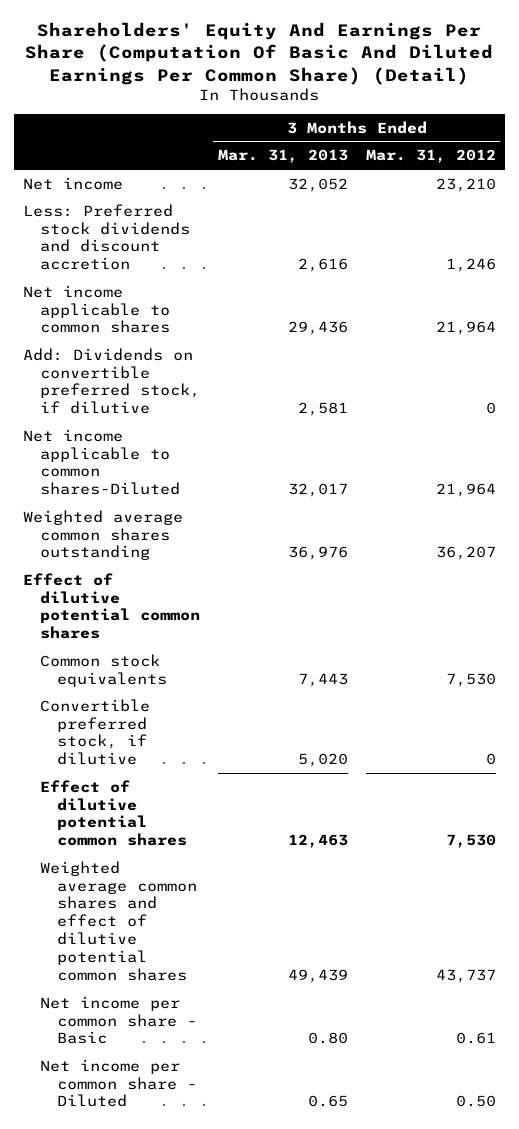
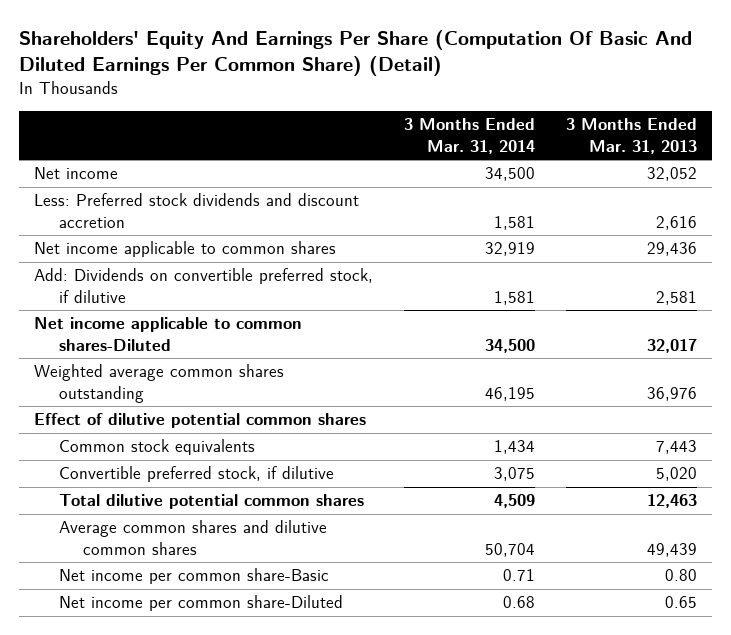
[365,149,496,164] Mar. 31, 2012 -> none
none -> [403,118,535,154] 3 Months Ended Mar. 31, 2014
[39,779,187,847] Effect of dilutive potential common shares -> [58,494,364,510] Total dilutive potential common shares
[39,860,197,981] Weighted average common shares and effect of dilutive potential common shares -> [58,520,327,555] Average common shares and dilutive common shares
[39,995,197,1045] Net income per common share - Basic -> [58,568,329,585] Net income per common share-Basic
[39,1058,197,1108] Net income per common share - Diluted -> [58,595,343,612] Net income per common share-Diluted

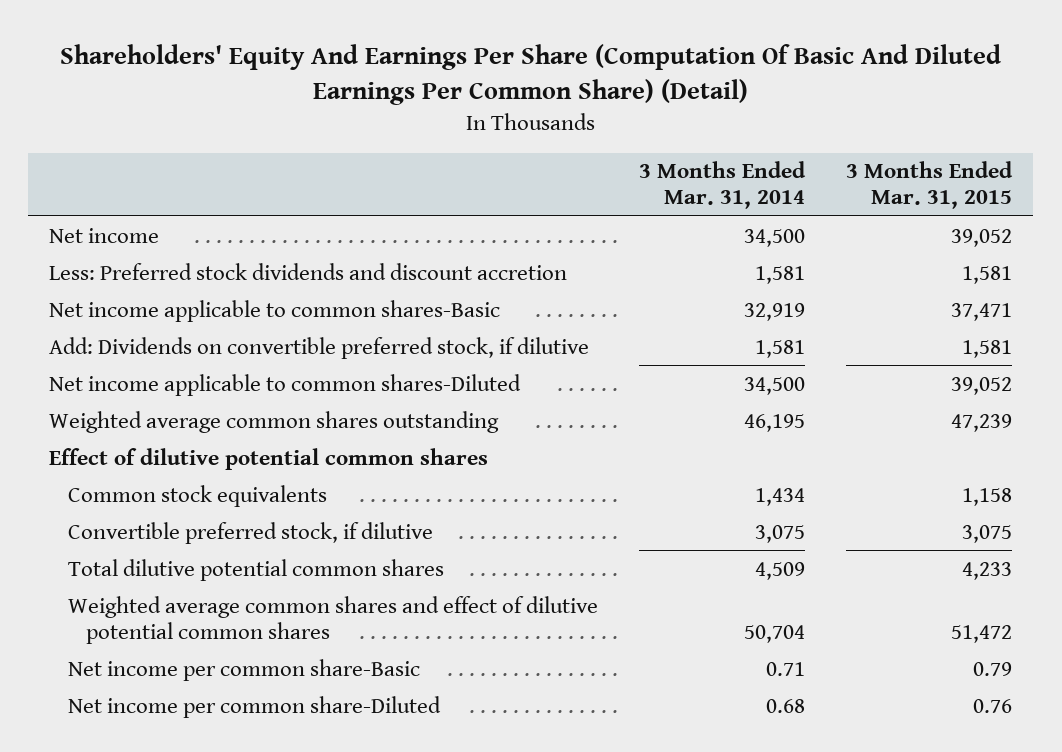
[565,118,697,154] 3 Months Ended Mar. 31, 2013 -> none
none -> [846,161,1014,210] 3 Months Ended Mar. 31, 2015
[34,241,337,258] Net income applicable to common shares -> [49,299,501,322] Net income applicable to common shares-Basic
[58,520,327,555] Average common shares and dilutive common shares -> [67,595,598,644] Weighted average common shares and effect of dilutive potential common shares

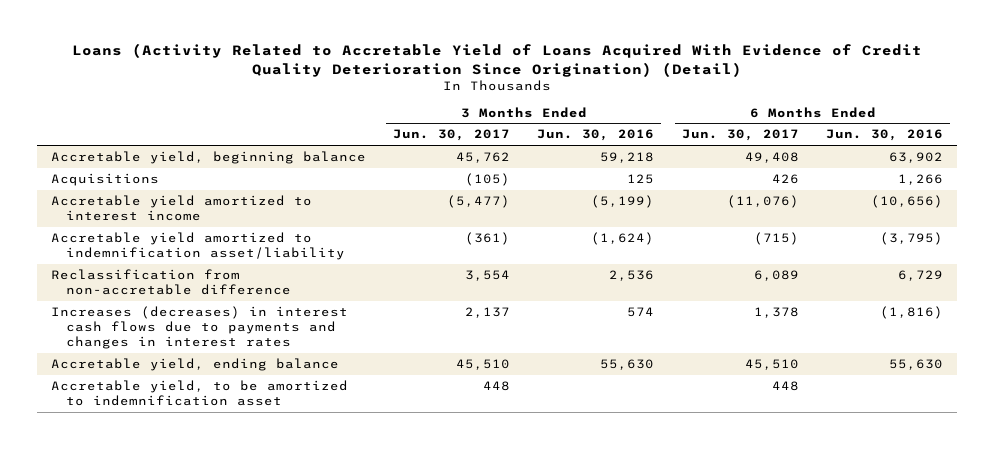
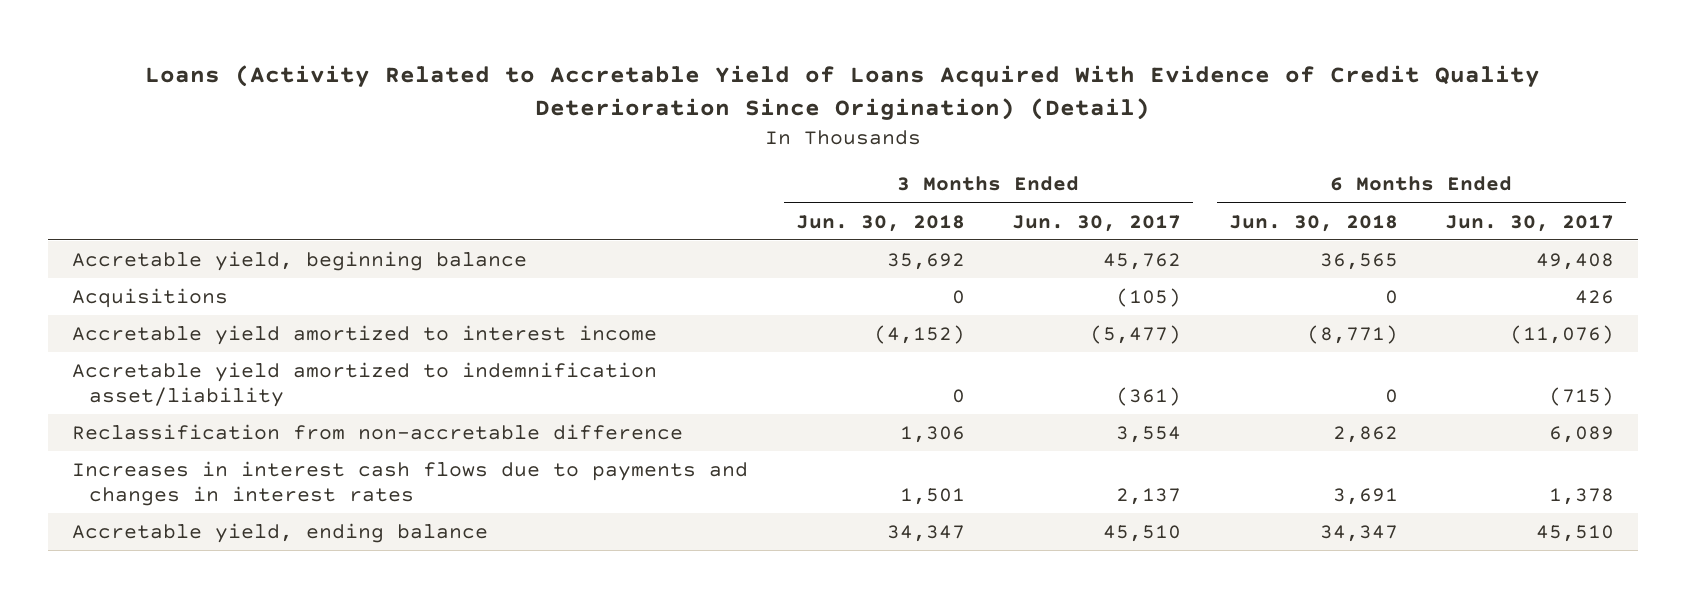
[537,129,655,142] Jun. 30, 2016 -> none
[826,129,944,142] Jun. 30, 2016 -> none
none -> [795,214,965,232] Jun. 30, 2018
none -> [1228,214,1398,232] Jun. 30, 2018
[50,306,348,349] Increases (decreases) in interest cash flows due to payments and changes in interest rates -> [72,460,749,506] Increases in interest cash flows due to payments and changes in interest rates
[50,380,348,406] Accretable yield, to be amortized to indemnification asset -> none

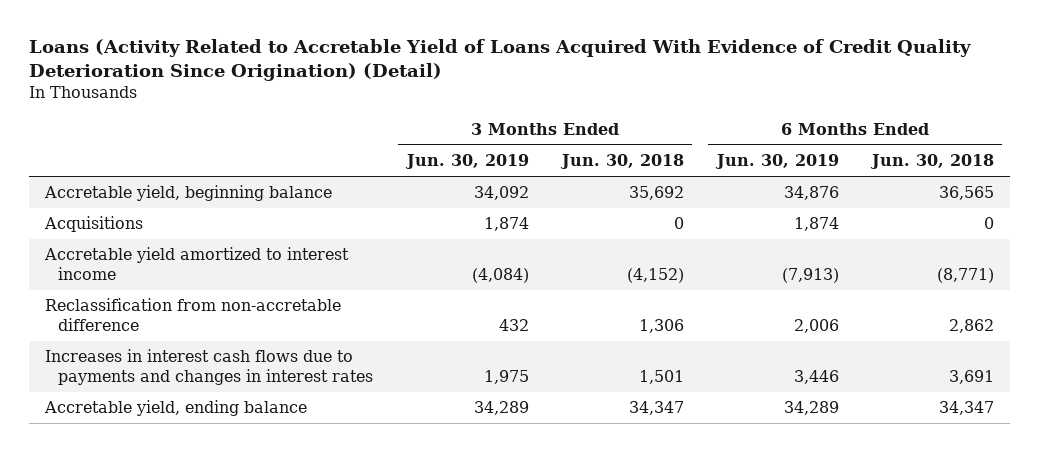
[1012,214,1182,232] Jun. 30, 2017 -> none
[1445,214,1615,232] Jun. 30, 2017 -> none
none -> [404,154,529,170] Jun. 30, 2019
none -> [714,154,839,170] Jun. 30, 2019
[72,361,658,407] Accretable yield amortized to indemnification asset/liability -> none

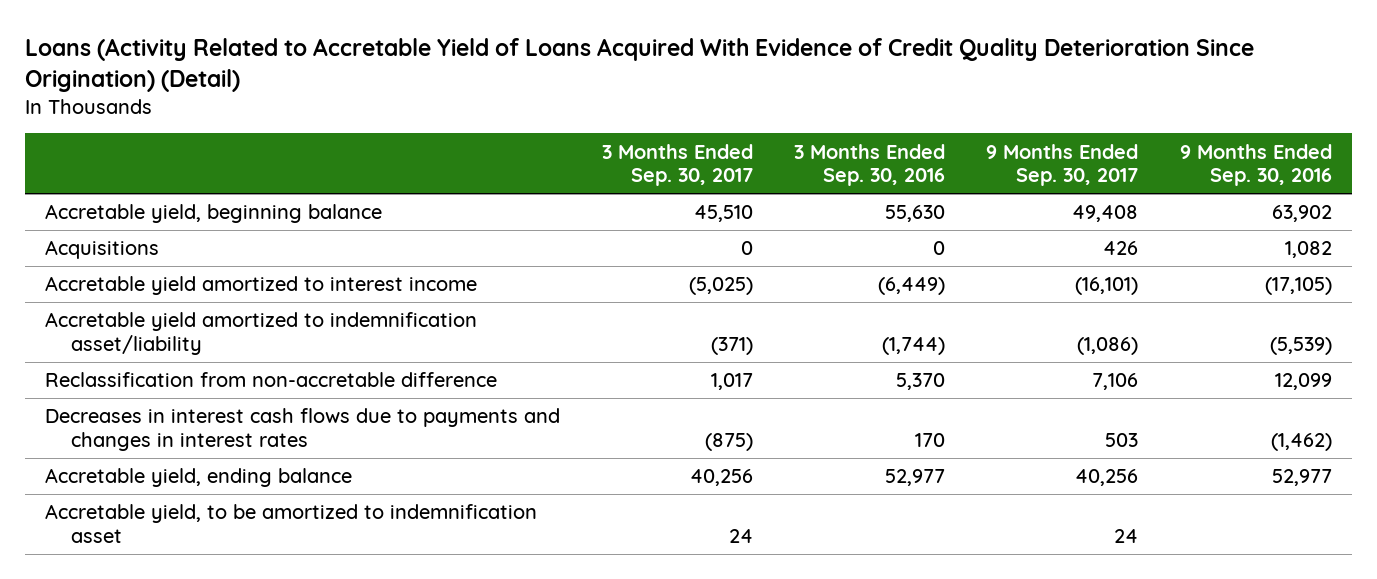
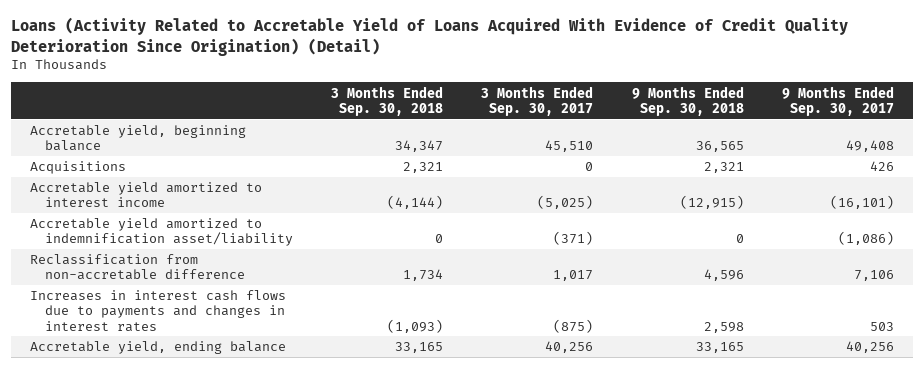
[794,143,946,187] 3 Months Ended Sep. 30, 2016 -> none
[1179,143,1332,187] 9 Months Ended Sep. 30, 2016 -> none
none -> [331,85,444,116] 3 Months Ended Sep. 30, 2018
none -> [631,85,744,116] 9 Months Ended Sep. 30, 2018
[45,408,561,451] Decreases in interest cash flows due to payments and changes in interest rates -> [30,290,287,332] Increases in interest cash flows due to payments and changes in interest rates
[45,504,538,543] Accretable yield, to be amortized to indemnification asset -> none

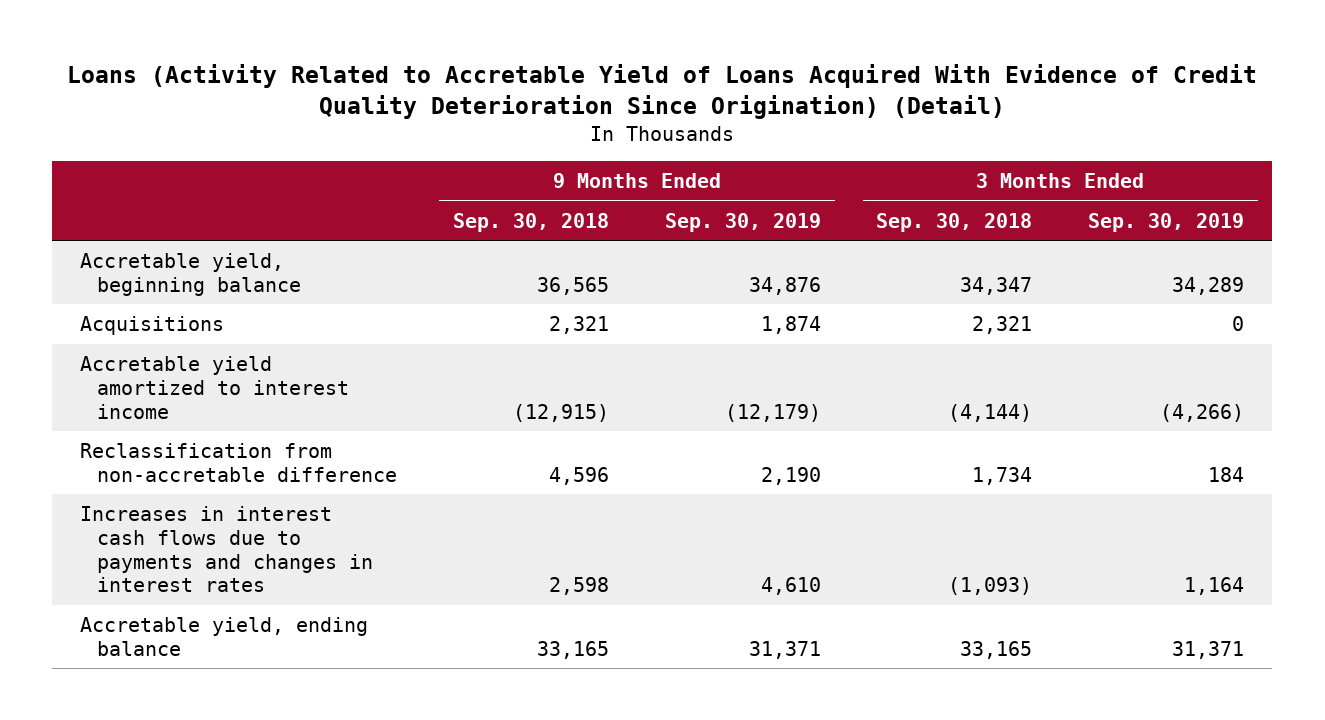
[481,85,594,116] 3 Months Ended Sep. 30, 2017 -> none
[781,85,894,116] 9 Months Ended Sep. 30, 2017 -> none
none -> [664,212,821,232] Sep. 30, 2019
none -> [1088,212,1245,232] Sep. 30, 2019
[30,218,294,247] Accretable yield amortized to indemnification asset/liability -> none

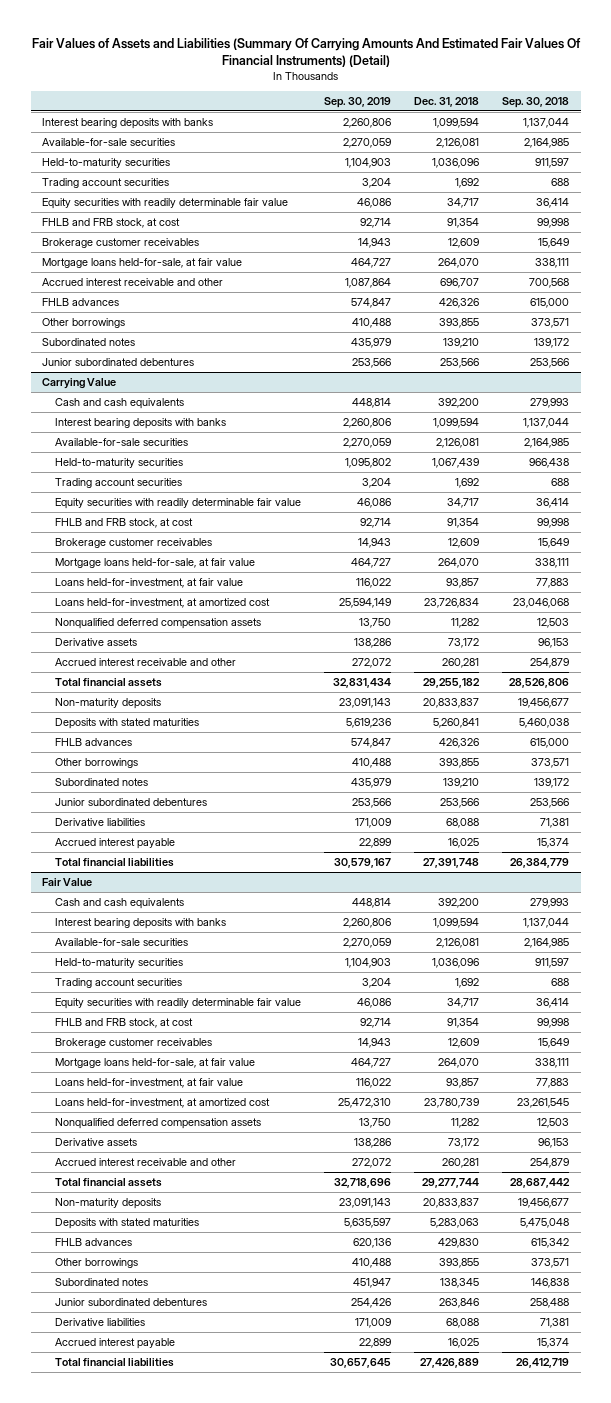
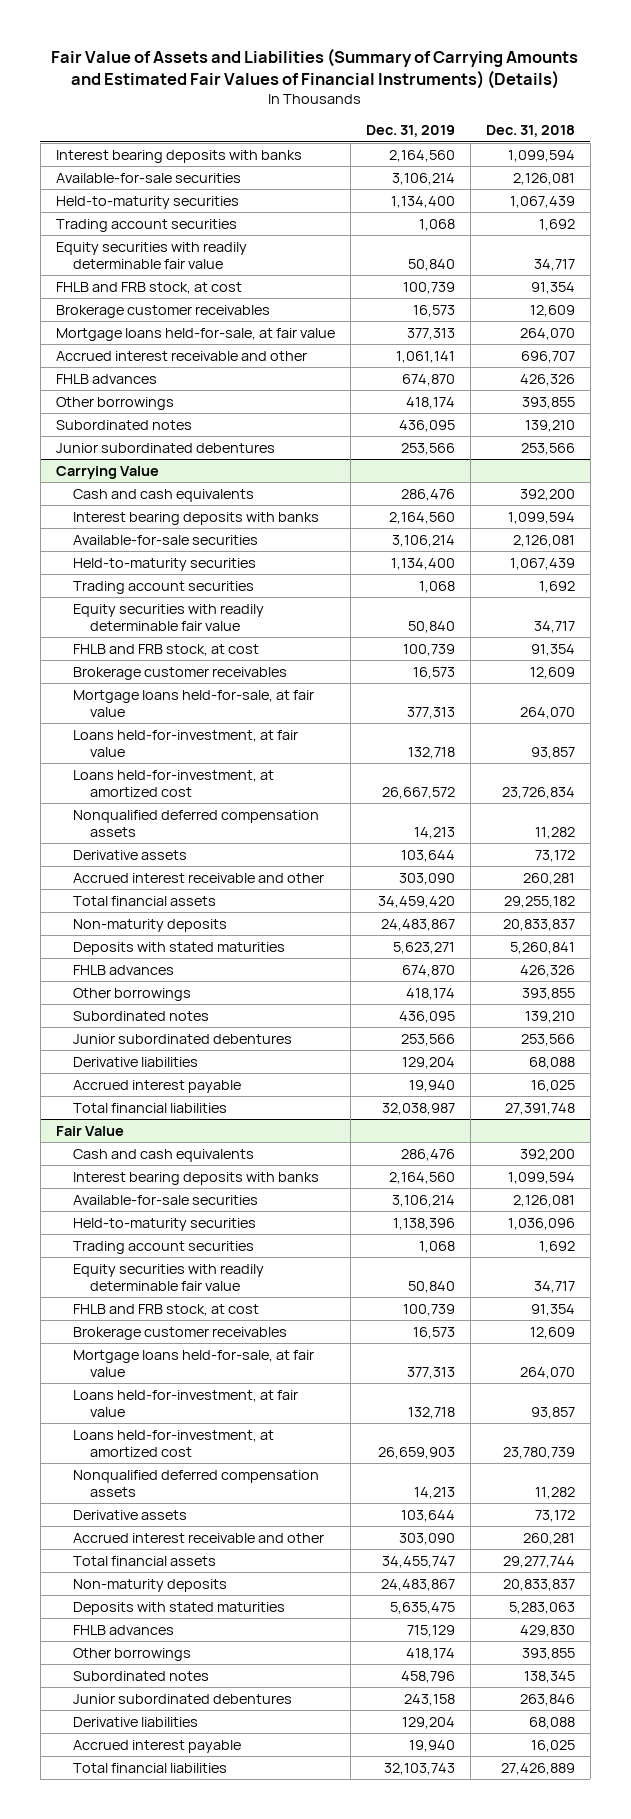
[31,37,581,67] Fair Values of Assets and Liabilities (Summary Of Carrying Amounts And Estimated Fair Values Of Financial Instruments) (Detail) -> [51,47,579,89] Fair Value of Assets and Liabilities (Summary of Carrying Amounts and Estimated Fair Values of Financial Instruments) (Details)
[323,96,391,108] Sep. 30, 2019 -> none
[501,96,569,108] Sep. 30, 2018 -> none
none -> [365,125,455,138] Dec. 31, 2019
[431,157,479,168] 1,036,096 -> [509,195,575,208] 1,067,439

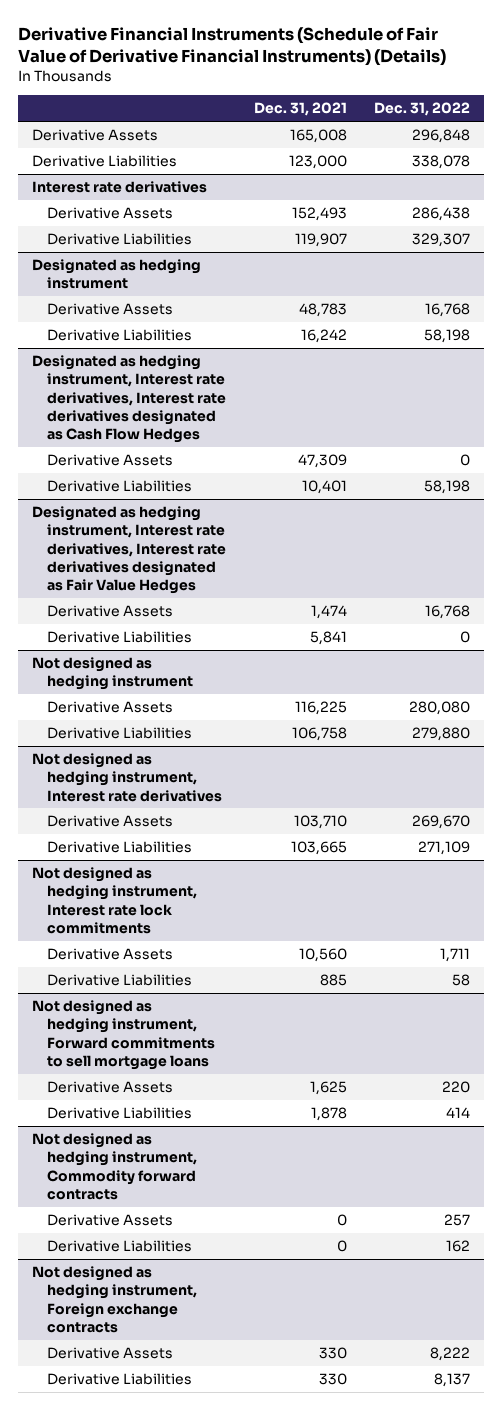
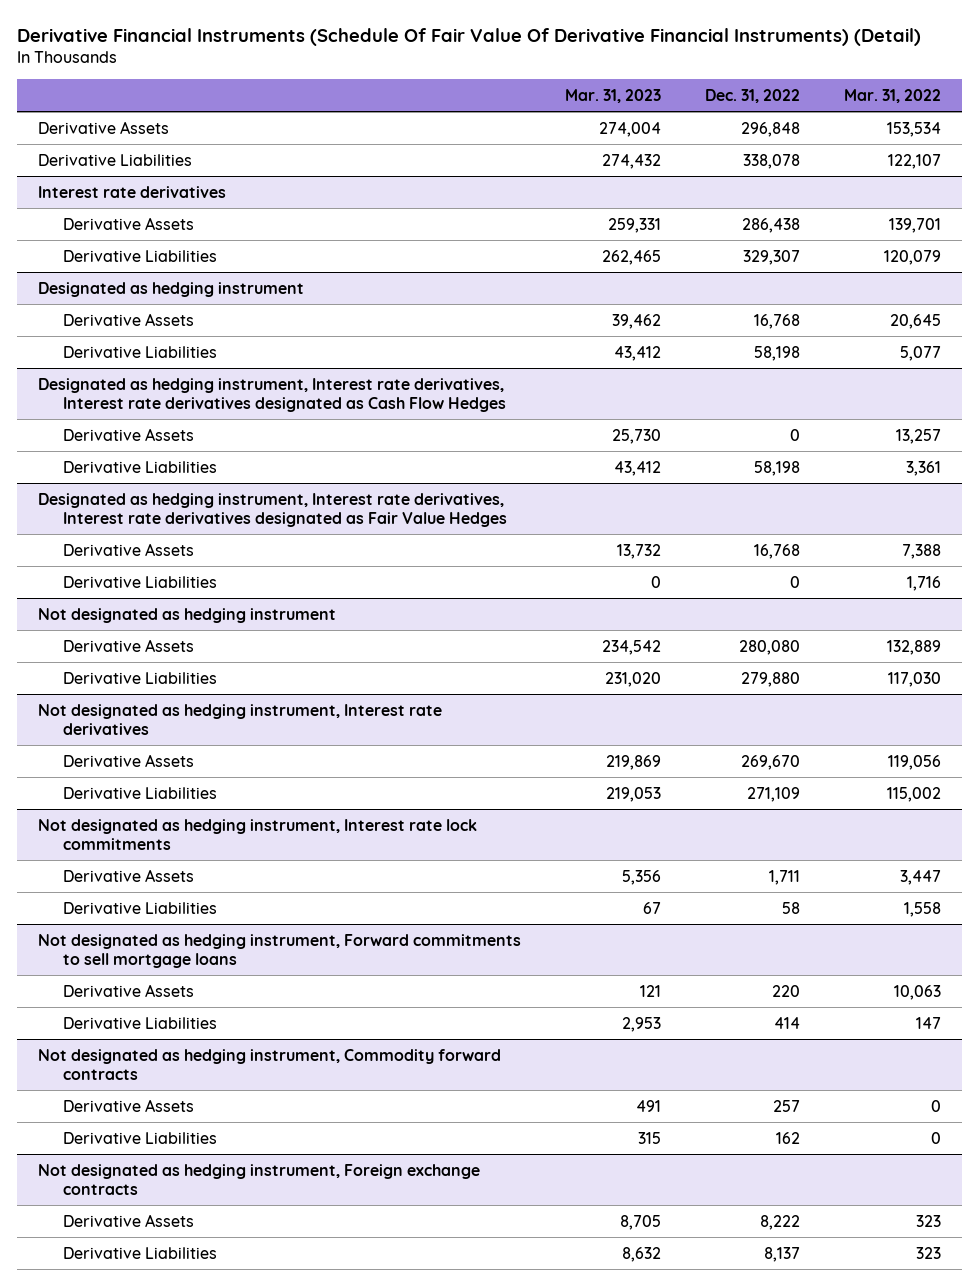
[17,26,446,66] Derivative Financial Instruments (Schedule of Fair Value of Derivative Financial Instruments) (Details) -> [16,27,921,46] Derivative Financial Instruments (Schedule Of Fair Value Of Derivative Financial Instruments) (Detail)
[253,102,347,117] Dec. 31, 2021 -> none
none -> [565,89,662,104] Mar. 31, 2023
none -> [843,89,941,104] Mar. 31, 2022
[31,657,194,691] Not designed as hedging instrument -> [38,607,337,623] Not designated as hedging instrument
[31,753,223,802] Not designed as hedging instrument, Interest rate derivatives -> [38,703,443,735] Not designated as hedging instrument, Interest rate derivatives
[31,867,198,934] Not designed as hedging instrument, Interest rate lock commitments -> [38,818,478,850] Not designated as hedging instrument, Interest rate lock commitments
[31,1000,216,1070] Not designed as hedging instrument, Forward commitments to sell mortgage loans -> [38,933,522,968] Not designated as hedging instrument, Forward commitments to sell mortgage loans
[31,1133,198,1200] Not designed as hedging instrument, Commodity forward contracts -> [38,1048,502,1080] Not designated as hedging instrument, Commodity forward contracts
[31,1266,198,1333] Not designed as hedging instrument, Foreign exchange contracts -> [38,1163,481,1195] Not designated as hedging instrument, Foreign exchange contracts

